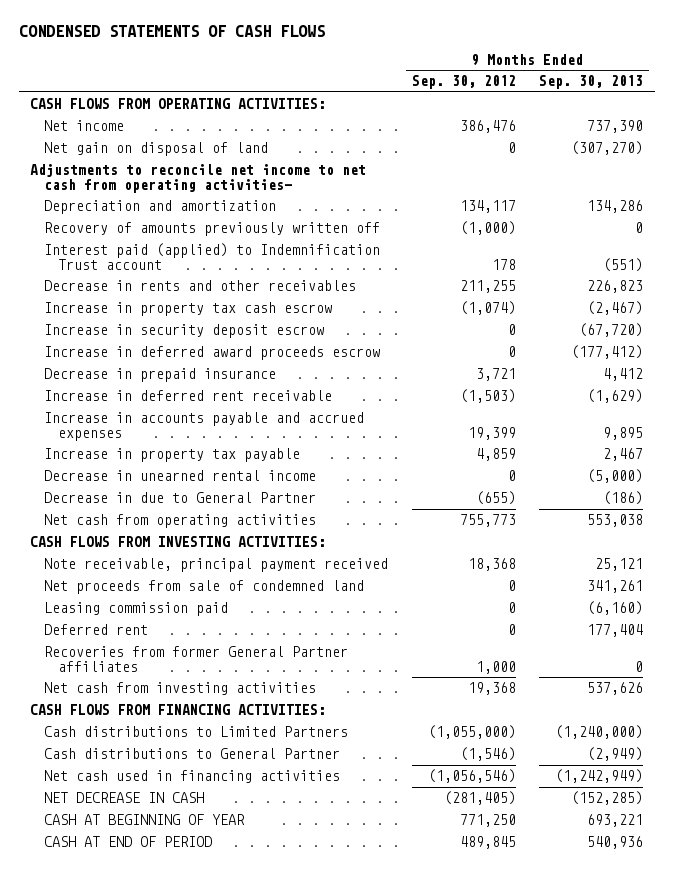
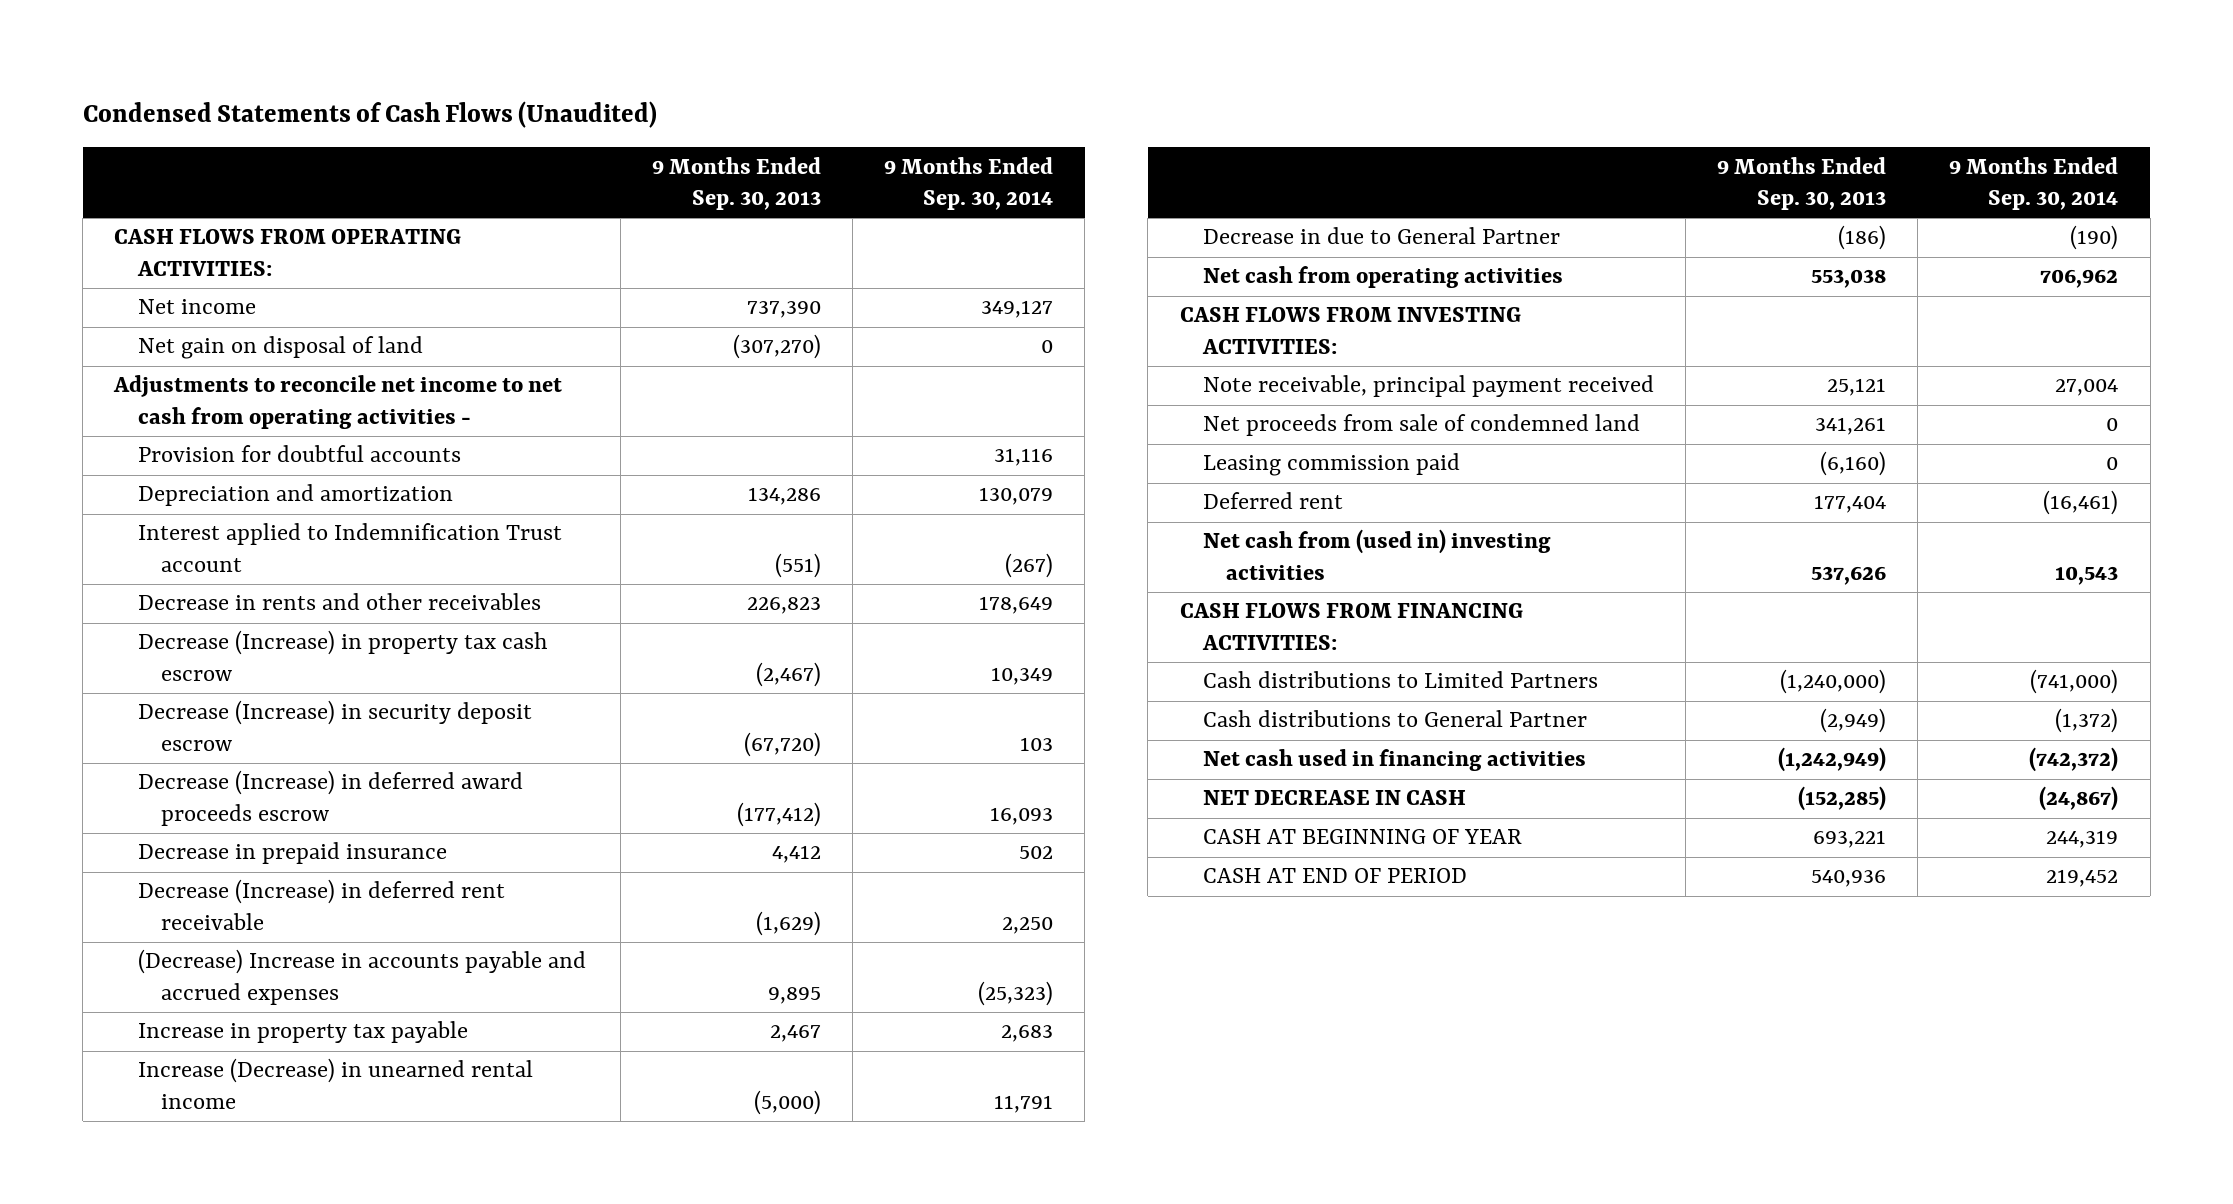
[18,24,325,37] CONDENSED STATEMENTS OF CASH FLOWS -> [82,100,657,128] Condensed Statements of Cash Flows (Unaudited)
[411,75,516,90] Sep. 30, 2012 -> none
none -> [884,156,1054,211] 9 Months Ended Sep. 30, 2014
[30,164,367,193] Adjustments to reconcile net income to net cash from operating activities- -> [113,375,563,430] Adjustments to reconcile net income to net cash from operating activities -
none -> [137,445,461,463] Provision for doubtful accounts
[44,222,381,237] Recovery of amounts previously written off -> none
[44,243,381,270] Interest paid (applied) to Indemnification Trust account -> [137,523,562,573] Interest applied to Indemnification Trust account
[44,302,333,317] Increase in property tax cash escrow -> [137,630,548,682] Decrease (Increase) in property tax cash escrow
[44,324,325,339] Increase in security deposit escrow -> [137,700,532,752] Decrease (Increase) in security deposit escrow
[44,346,381,361] Increase in deferred award proceeds escrow -> [137,770,523,827] Decrease (Increase) in deferred award proceeds escrow
[44,390,333,402] Increase in deferred rent receivable -> [137,879,505,931] Decrease (Increase) in deferred rent receivable
[44,412,365,441] Increase in accounts payable and accrued expenses -> [137,949,586,1006] (Decrease) Increase in accounts payable and accrued expenses
[44,470,317,482] Decrease in unearned rental income -> [137,1058,533,1110] Increase (Decrease) in unearned rental income
[44,646,349,672] Recoveries from former General Partner affiliates -> none
[44,682,317,696] Net cash from investing activities -> [1203,529,1552,581] Net cash from (used in) investing activities

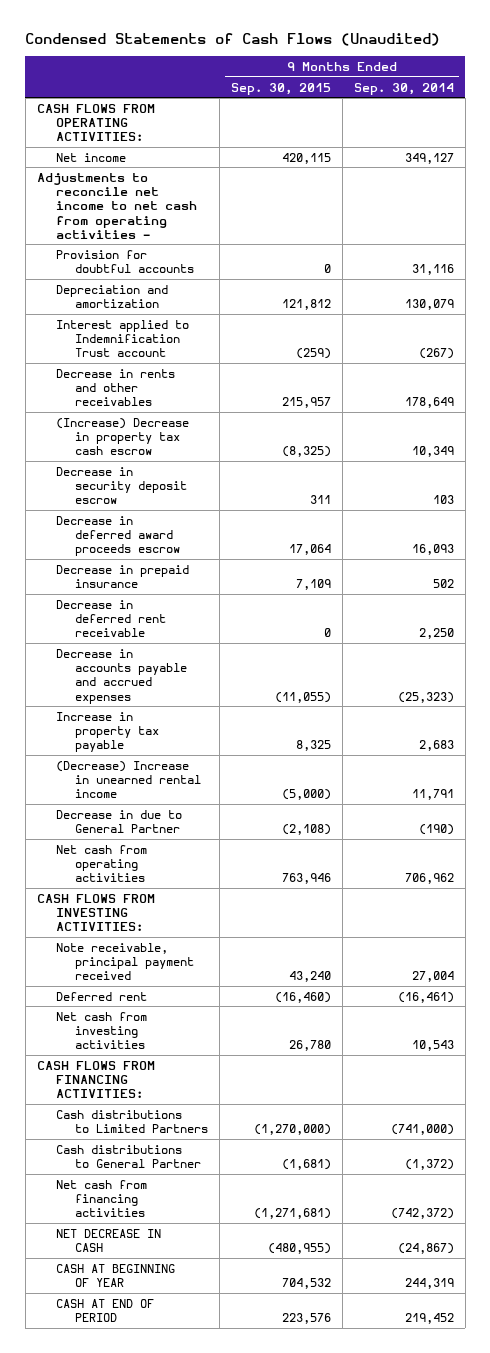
[651,156,821,211] 9 Months Ended Sep. 30, 2013 -> none
none -> [230,82,331,95] Sep. 30, 2015
[137,336,423,360] Net gain on disposal of land -> none
[137,630,548,682] Decrease (Increase) in property tax cash escrow -> [55,417,189,456] (Increase) Decrease in property tax cash escrow
[137,700,532,752] Decrease (Increase) in security deposit escrow -> [55,466,187,505] Decrease in security deposit escrow
[137,770,523,827] Decrease (Increase) in deferred award proceeds escrow -> [55,515,180,557] Decrease in deferred award proceeds escrow
[137,879,505,931] Decrease (Increase) in deferred rent receivable -> [55,599,166,638] Decrease in deferred rent receivable
[137,949,586,1006] (Decrease) Increase in accounts payable and accrued expenses -> [55,648,187,704] Decrease in accounts payable and accrued expenses
[137,1058,533,1110] Increase (Decrease) in unearned rental income -> [55,760,201,799] (Decrease) Increase in unearned rental income
[1203,414,1641,437] Net proceeds from sale of condemned land -> none
[1203,453,1461,477] Leasing commission paid -> none
[1203,529,1552,581] Net cash from (used in) investing activities -> [55,1011,147,1050] Net cash from investing activities
[1203,749,1587,772] Net cash used in financing activities -> [55,1179,147,1218] Net cash from financing activities

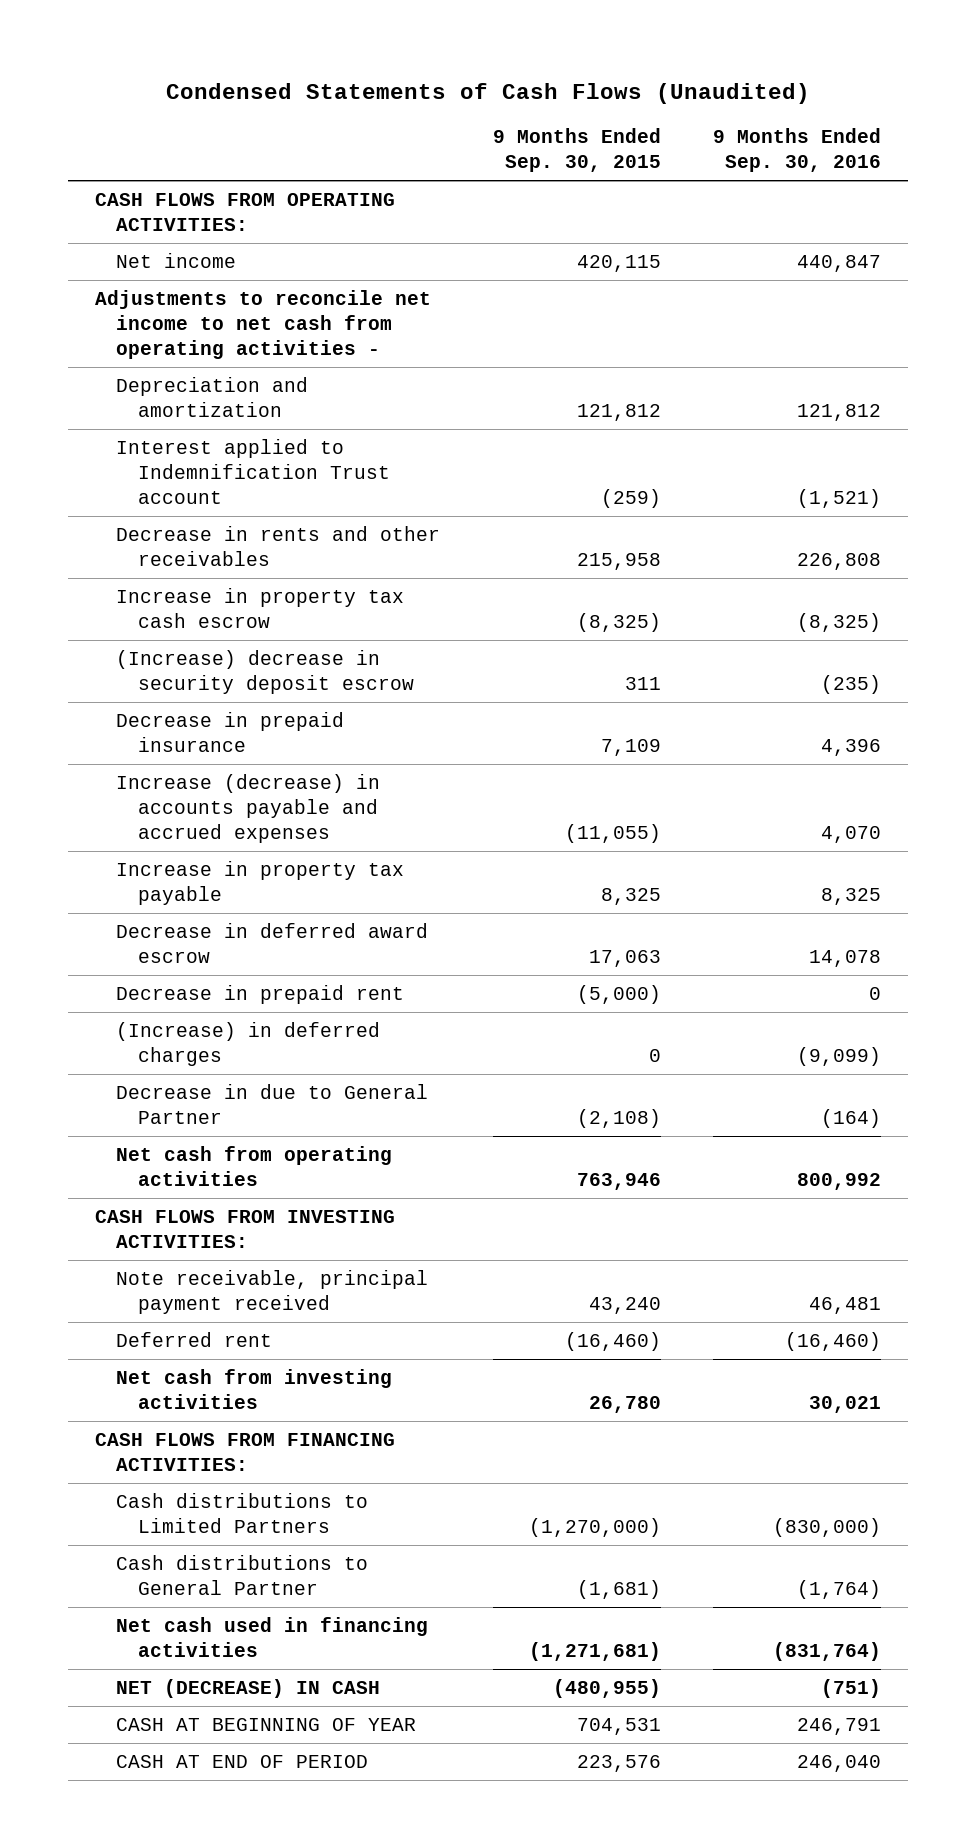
[353,82,454,95] Sep. 30, 2014 -> none
none -> [713,128,882,173] 9 Months Ended Sep. 30, 2016
[55,249,194,274] Provision for doubtful accounts -> none
[55,515,180,557] Decrease in deferred award proceeds escrow -> none
[281,397,331,409] 215,957 -> [576,552,661,570] 215,958
[55,417,189,456] (Increase) Decrease in property tax cash escrow -> [116,587,405,628] Increase in property tax cash escrow
[55,466,187,505] Decrease in security deposit escrow -> [116,649,415,694] (Increase) decrease in security deposit escrow
[55,599,166,638] Decrease in deferred rent receivable -> none
[55,648,187,704] Decrease in accounts payable and accrued expenses -> [116,773,381,843] Increase (decrease) in accounts payable and accrued expenses
none -> [116,922,429,963] Decrease in deferred award escrow
[55,760,201,799] (Decrease) Increase in unearned rental income -> [116,984,405,1004] Decrease in prepaid rent
none -> [116,1021,381,1066] (Increase) in deferred charges
[55,1179,147,1218] Net cash from financing activities -> [116,1616,429,1657] Net cash used in financing activities
[55,1228,161,1253] NET DECREASE IN CASH -> [116,1678,381,1698] NET (DECREASE) IN CASH
[281,1278,331,1290] 704,532 -> [576,1717,661,1735] 704,531

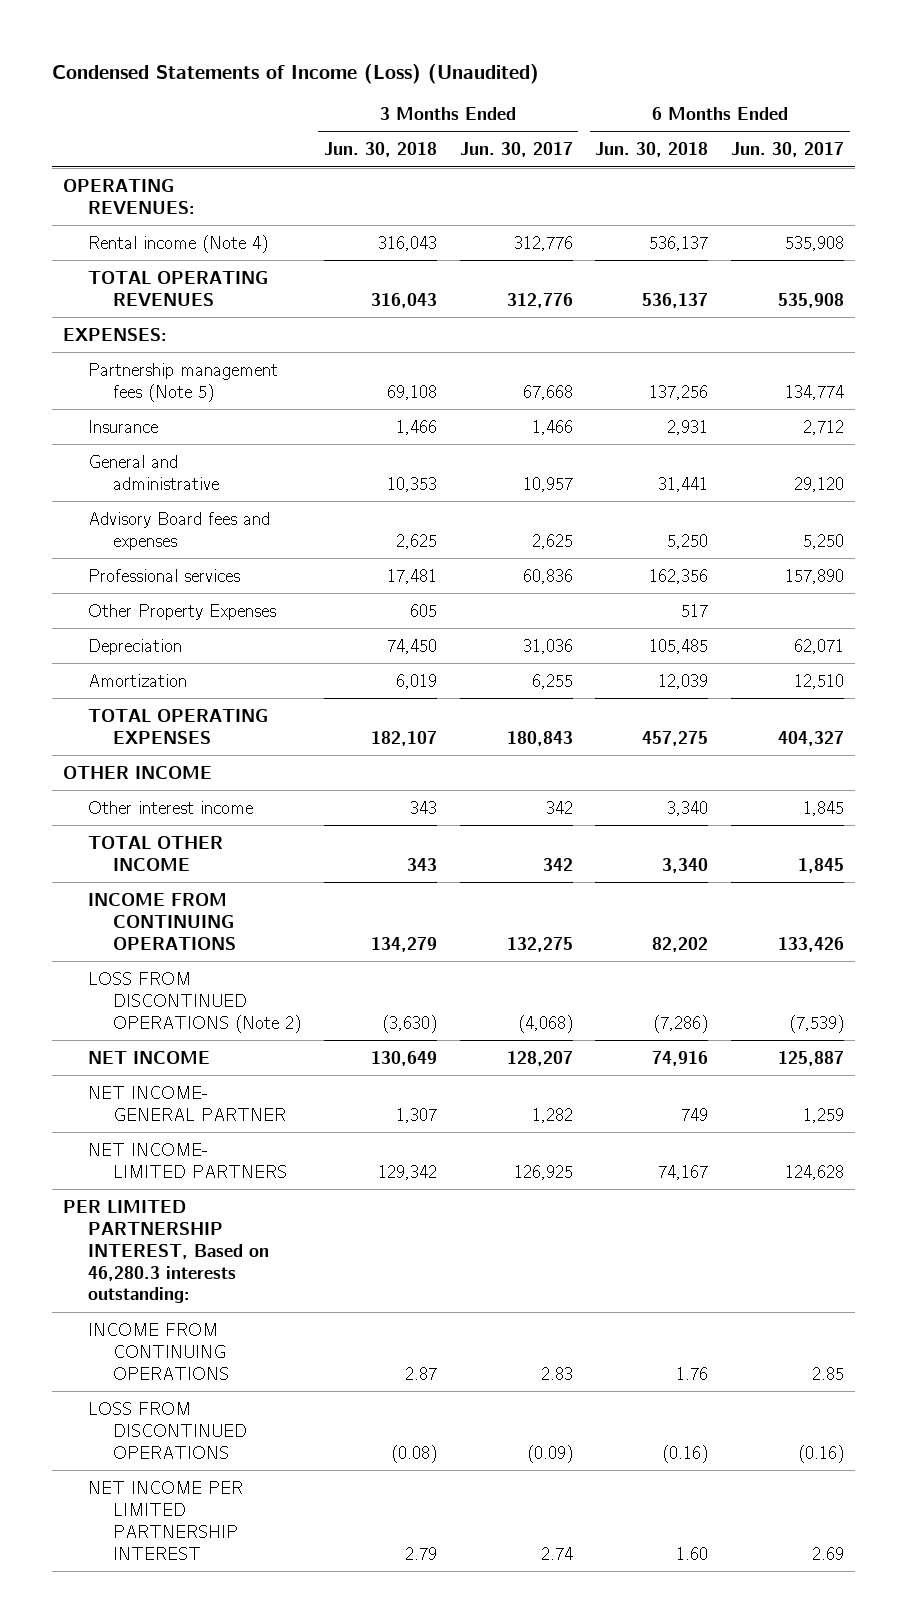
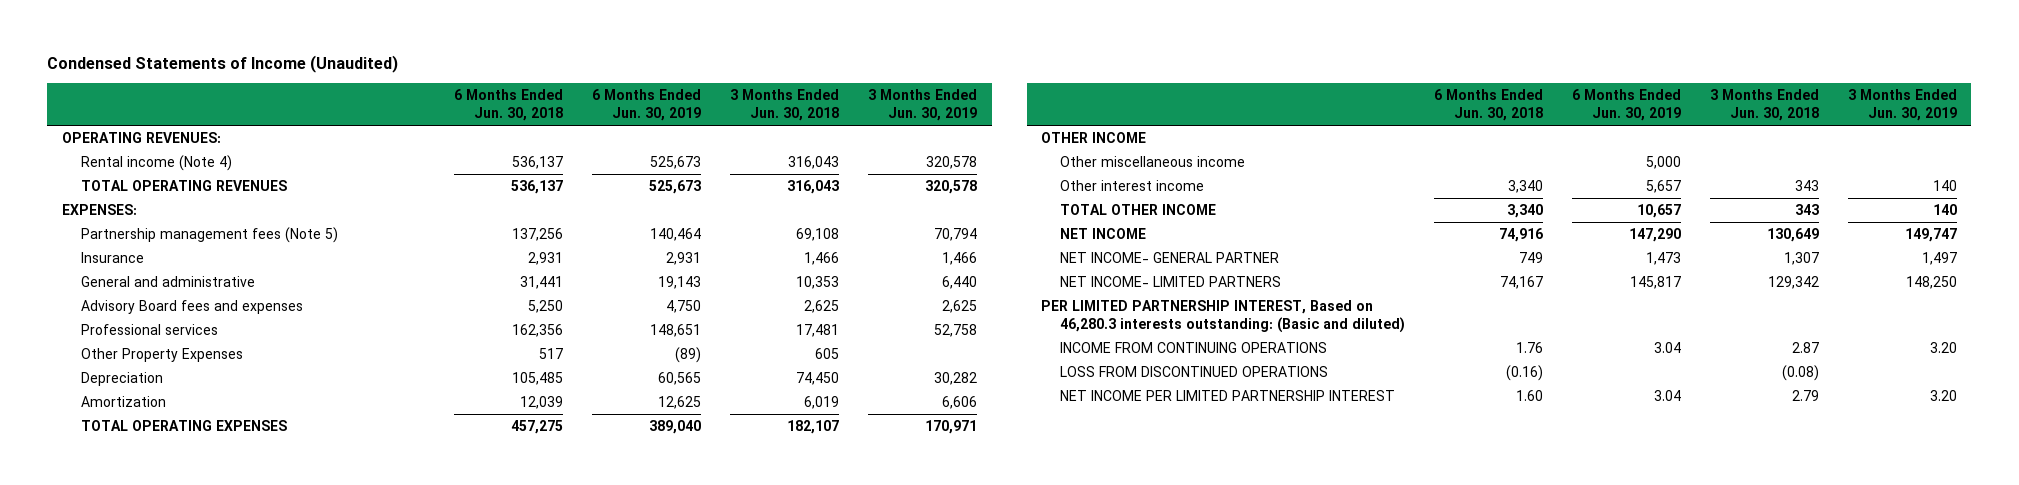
[51,63,539,84] Condensed Statements of Income (Loss) (Unaudited) -> [47,55,399,74] Condensed Statements of Income (Unaudited)
[459,141,573,157] Jun. 30, 2017 -> none
[730,141,844,157] Jun. 30, 2017 -> none
none -> [592,89,702,122] 6 Months Ended Jun. 30, 2019
none -> [868,89,978,122] 3 Months Ended Jun. 30, 2019
none -> [1060,155,1246,167] Other miscellaneous income
[88,892,237,950] INCOME FROM CONTINUING OPERATIONS -> none
[88,971,302,1033] LOSS FROM DISCONTINUED OPERATIONS (Note 2) -> none
[62,1199,270,1304] PER LIMITED PARTNERSHIP INTEREST, Based on 46,280.3 interests outstanding: -> [1041,299,1406,334] PER LIMITED PARTNERSHIP INTEREST, Based on 46,280.3 interests outstanding: (Basic and diluted)

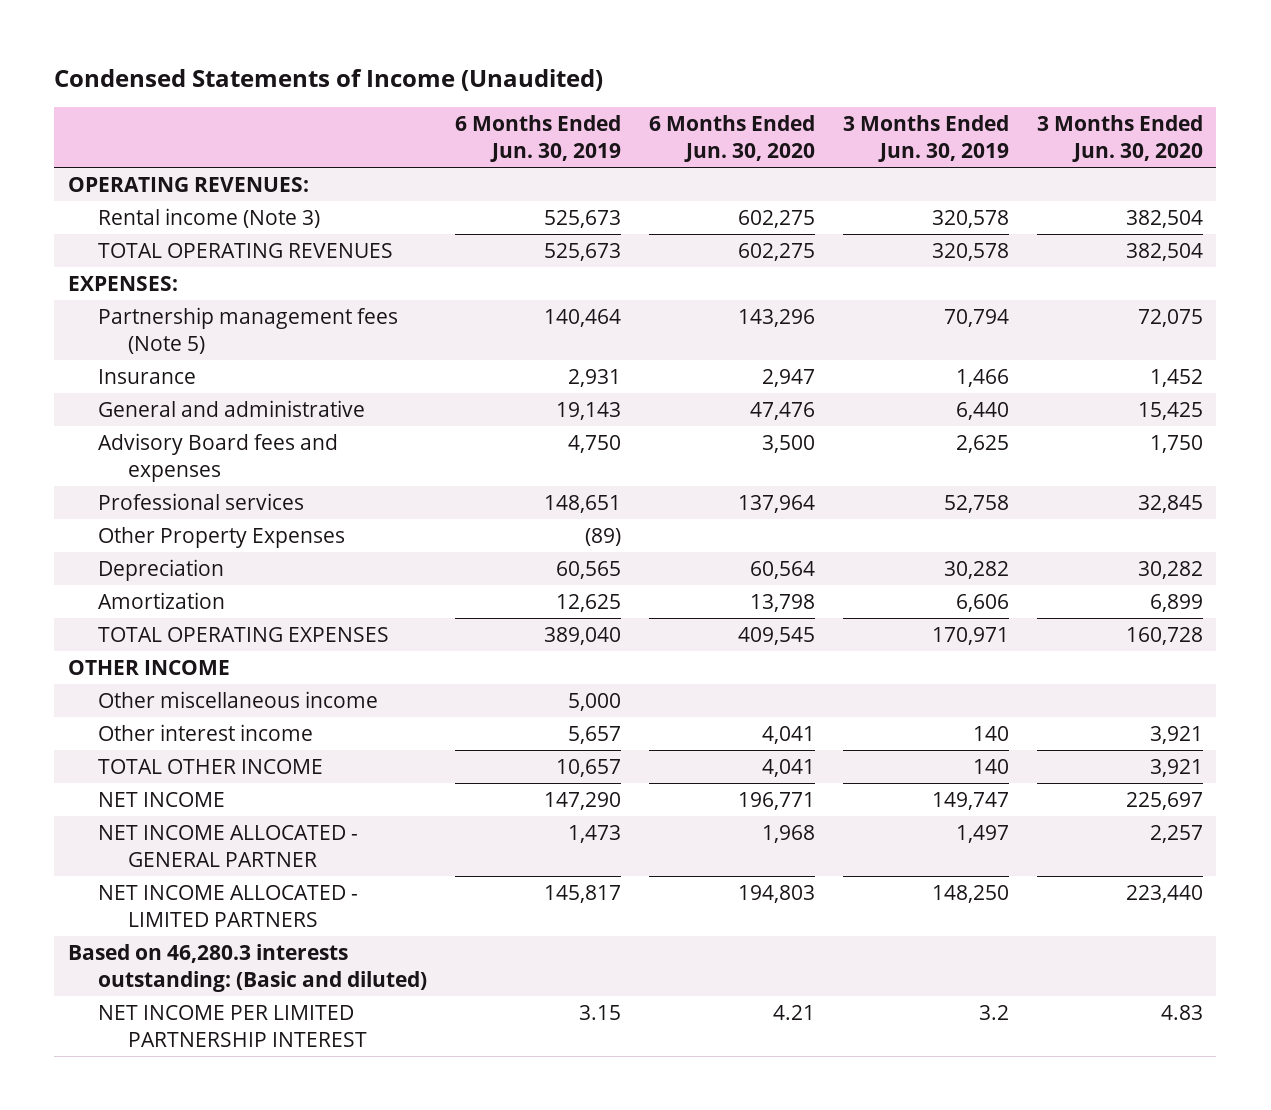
[454,89,564,122] 6 Months Ended Jun. 30, 2018 -> none
[730,89,840,122] 3 Months Ended Jun. 30, 2018 -> none
none -> [648,115,815,163] 6 Months Ended Jun. 30, 2020
none -> [1036,115,1203,163] 3 Months Ended Jun. 30, 2020
[80,154,232,171] Rental income (Note 4) -> [98,207,321,228] Rental income (Note 3)
[1060,341,1328,353] INCOME FROM CONTINUING OPERATIONS -> none
[1060,365,1329,377] LOSS FROM DISCONTINUED OPERATIONS -> none
[1060,251,1280,263] NET INCOME- GENERAL PARTNER -> [98,824,359,867] NET INCOME ALLOCATED - GENERAL PARTNER
[1060,275,1282,287] NET INCOME- LIMITED PARTNERS -> [98,884,359,927] NET INCOME ALLOCATED - LIMITED PARTNERS
[1041,299,1406,334] PER LIMITED PARTNERSHIP INTEREST, Based on 46,280.3 interests outstanding: (Basic and diluted) -> [68,943,428,992] Based on 46,280.3 interests outstanding: (Basic and diluted)
[1653,389,1681,401] 3.04 -> [579,1004,622,1020] 3.15
[1929,389,1957,401] 3.20 -> [978,1004,1009,1020] 3.2

